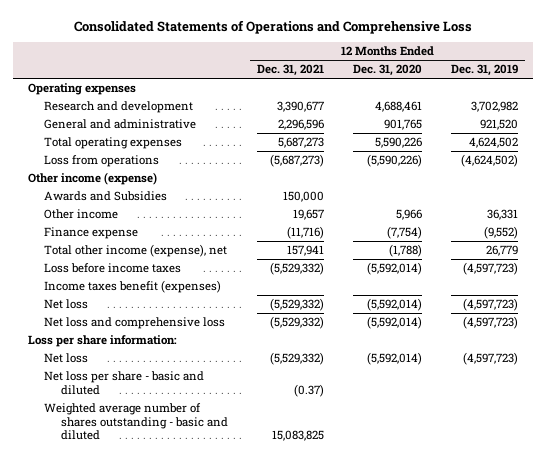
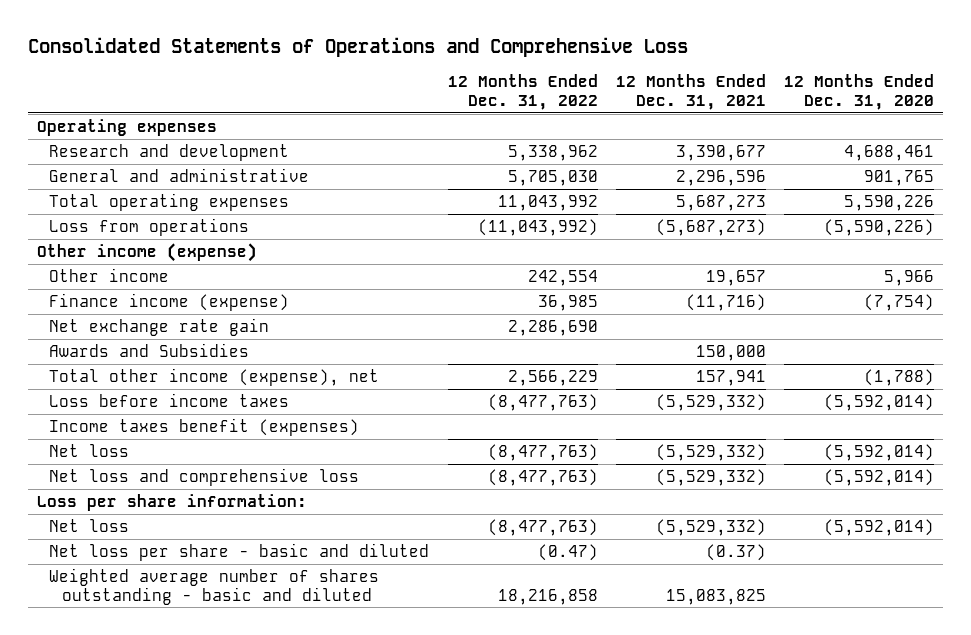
[451,64,519,77] Dec. 31, 2019 -> none
none -> [447,74,598,110] 12 Months Ended Dec. 31, 2022
[44,227,139,240] Finance expense -> [49,293,290,312] Finance income (expense)
none -> [49,318,270,337] Net exchange rate gain
[44,191,168,202] Awards and Subsidies -> [49,343,250,358] Awards and Subsidies

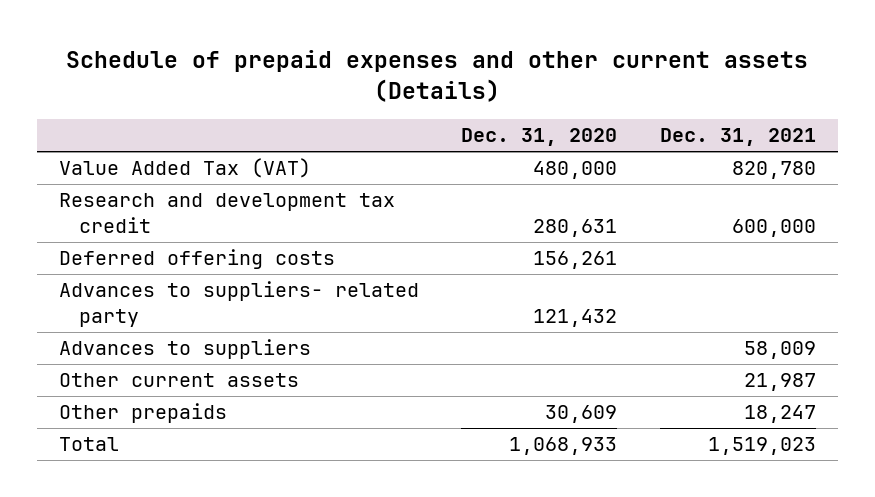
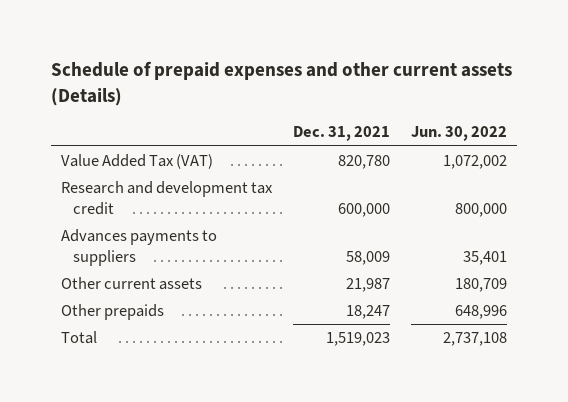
[461,128,618,147] Dec. 31, 2020 -> none
none -> [411,126,508,142] Jun. 30, 2022
[58,249,335,270] Deferred offering costs -> none
[58,281,419,327] Advances to suppliers- related party -> none
[58,339,311,360] Advances to suppliers -> [61,229,218,267] Advances payments to suppliers

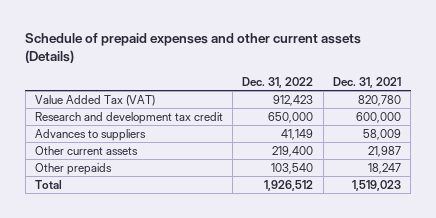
[411,126,508,142] Jun. 30, 2022 -> none
none -> [242,76,314,88] Dec. 31, 2022
[61,229,218,267] Advances payments to suppliers -> [34,128,146,141] Advances to suppliers

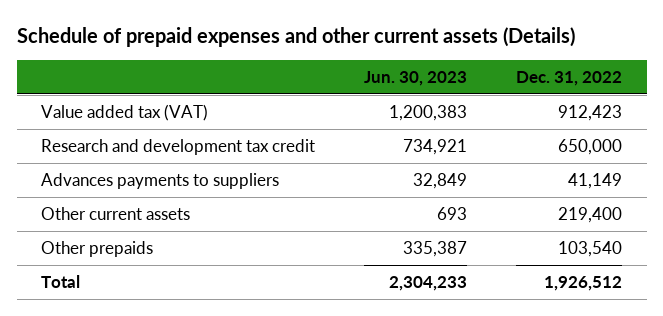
[332,76,401,88] Dec. 31, 2021 -> none
none -> [364,70,468,86] Jun. 30, 2023
[34,94,155,106] Value Added Tax (VAT) -> [41,104,209,122] Value added tax (VAT)
[34,128,146,141] Advances to suppliers -> [41,173,280,190] Advances payments to suppliers

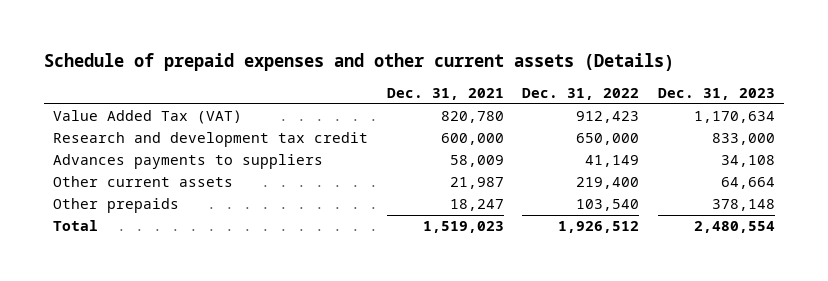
[364,70,468,86] Jun. 30, 2023 -> none
none -> [386,87,504,100] Dec. 31, 2021
none -> [657,87,775,100] Dec. 31, 2023
[41,104,209,122] Value added tax (VAT) -> [53,110,243,125] Value Added Tax (VAT)

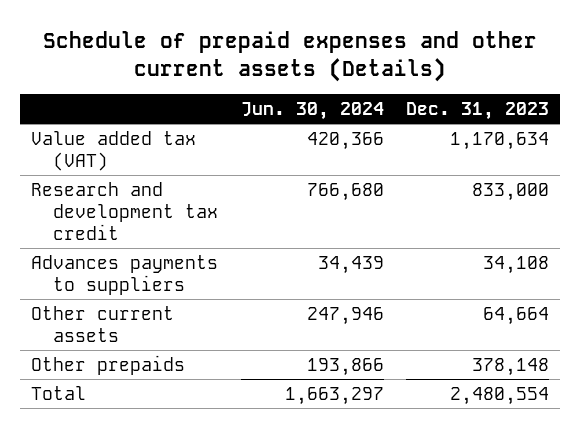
[386,87,504,100] Dec. 31, 2021 -> none
[522,87,640,100] Dec. 31, 2022 -> none
none -> [240,102,384,121] Jun. 30, 2024
[53,110,243,125] Value Added Tax (VAT) -> [31,130,197,171] Value added tax (VAT)

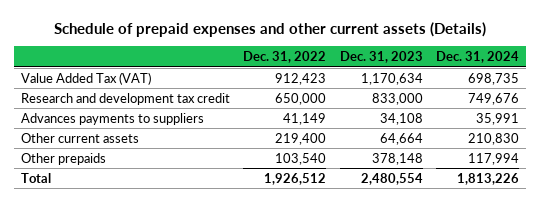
[240,102,384,121] Jun. 30, 2024 -> none
none -> [243,51,327,64] Dec. 31, 2022
none -> [435,51,519,64] Dec. 31, 2024
[31,130,197,171] Value added tax (VAT) -> [20,71,151,85] Value Added Tax (VAT)

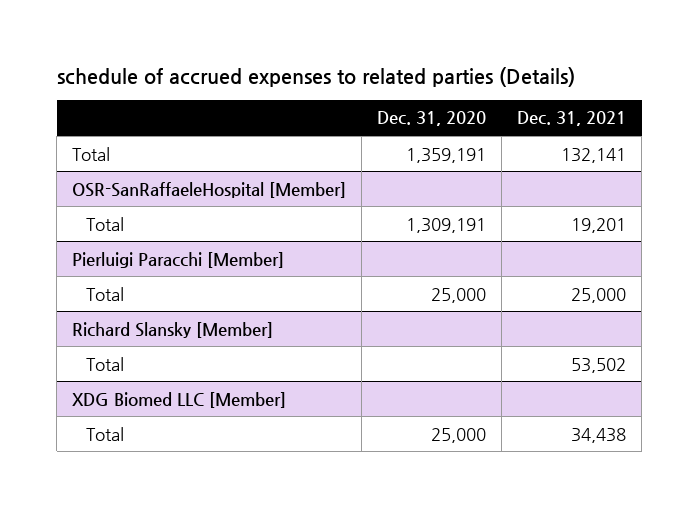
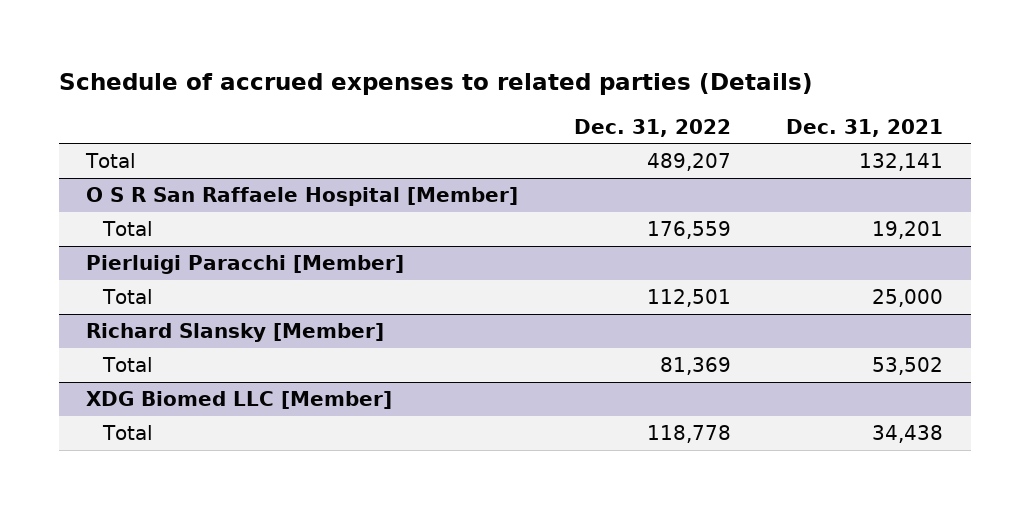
[56,66,575,87] schedule of accrued expenses to related parties (Details) -> [58,72,813,95] Schedule of accrued expenses to related parties (Details)
[377,111,487,127] Dec. 31, 2020 -> none
none -> [573,118,731,137] Dec. 31, 2022
[72,181,347,198] OSR-SanRaffaeleHospital [Member] -> [86,187,519,207] O S R San Raffaele Hospital [Member]

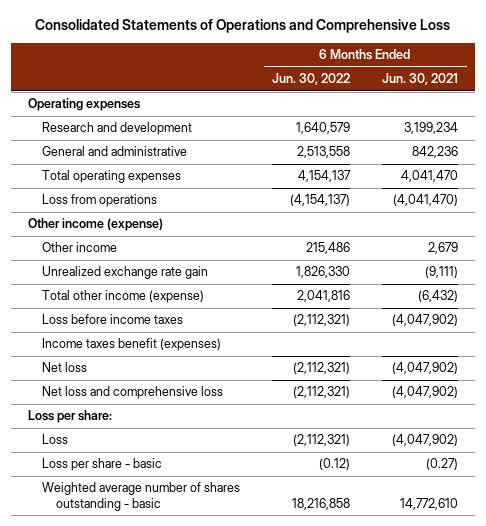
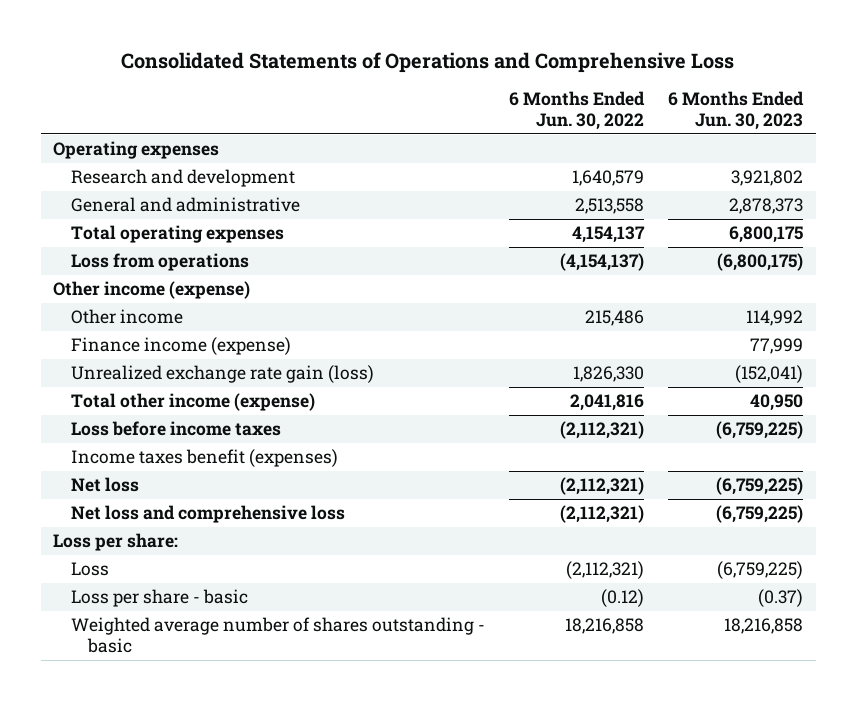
[382,73,459,86] Jun. 30, 2021 -> none
none -> [668,91,805,131] 6 Months Ended Jun. 30, 2023
none -> [70,337,291,356] Finance income (expense)
[41,266,208,280] Unrealized exchange rate gain -> [70,365,374,384] Unrealized exchange rate gain (loss)

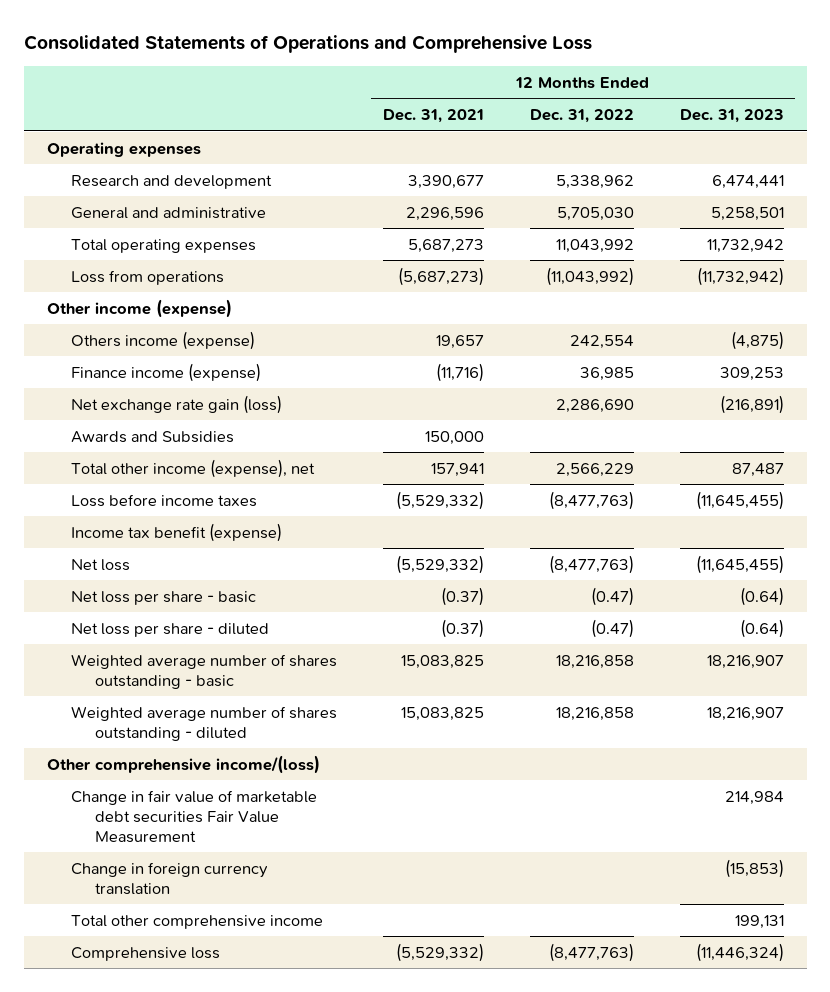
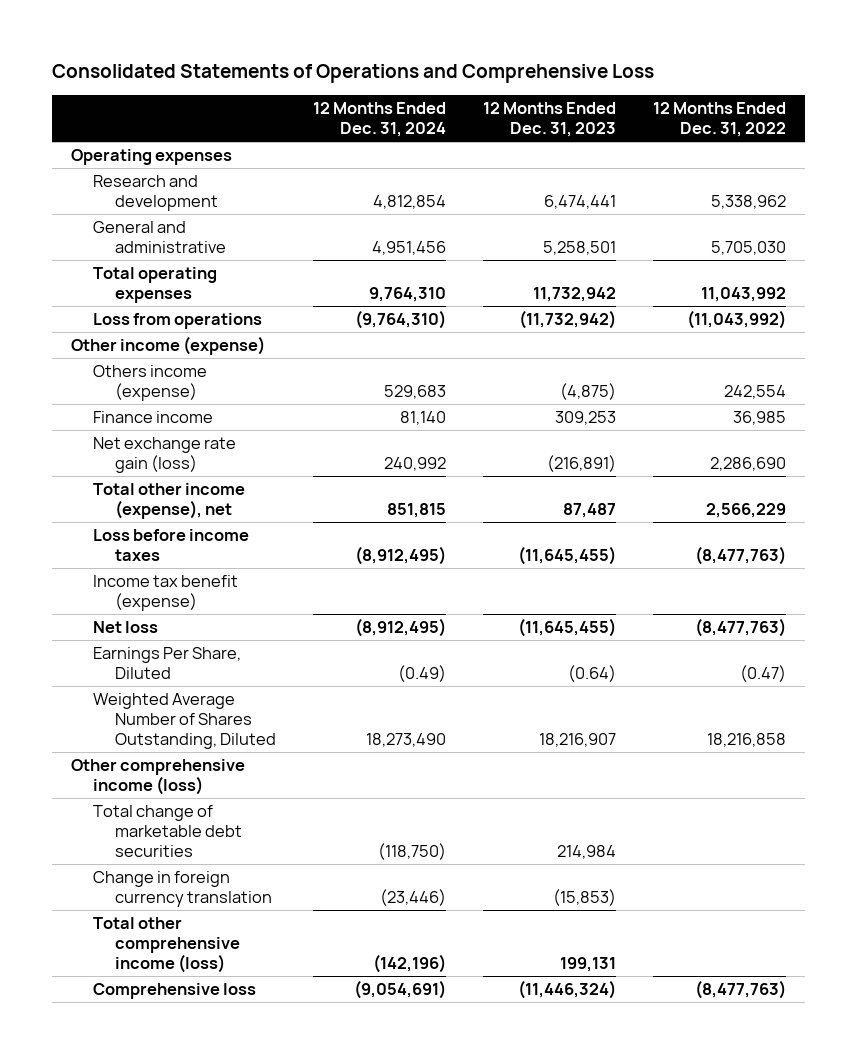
[382,109,484,124] Dec. 31, 2021 -> none
none -> [312,102,446,138] 12 Months Ended Dec. 31, 2024
[70,362,261,382] Finance income (expense) -> [92,411,213,424] Finance income
[70,430,234,443] Awards and Subsidies -> none
[70,590,256,605] Net loss per share - basic -> none
[70,653,337,689] Weighted average number of shares outstanding - basic -> none
[70,622,269,637] Net loss per share - diluted -> [92,647,241,680] Earnings Per Share, Diluted
[70,705,337,741] Weighted average number of shares outstanding - diluted -> [92,693,276,750] Weighted Average Number of Shares Outstanding, Diluted
[46,754,320,774] Other comprehensive income/(loss) -> [70,759,245,796] Other comprehensive income (loss)
[70,789,317,843] Change in fair value of marketable debt securities Fair Value Measurement -> [92,805,242,858] Total change of marketable debt securities
[70,914,323,929] Total other comprehensive income -> [92,917,240,974] Total other comprehensive income (loss)

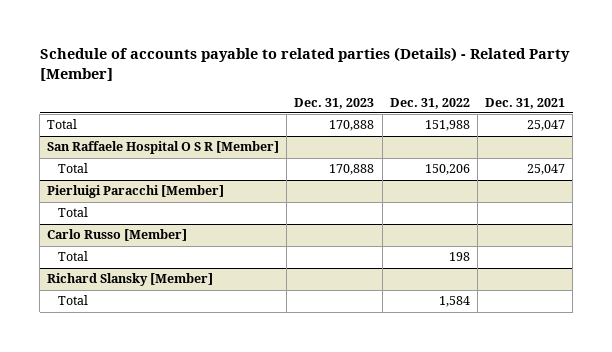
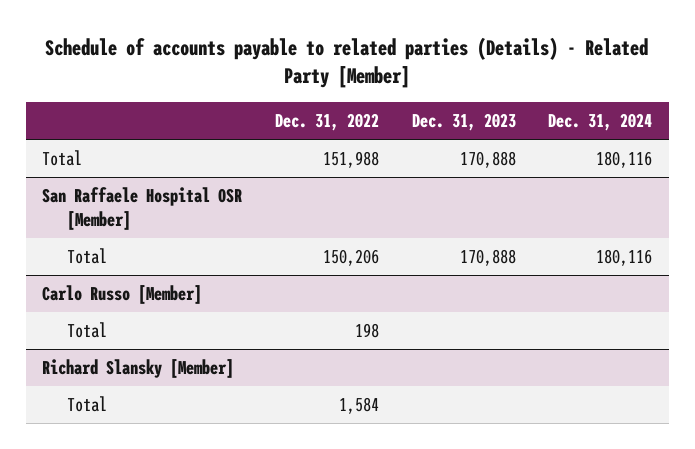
[485,97,566,109] Dec. 31, 2021 -> none
none -> [548,112,653,131] Dec. 31, 2024
[47,141,280,155] San Raffaele Hospital O S R [Member] -> [42,187,243,231] San Raffaele Hospital OSR [Member]
[47,185,225,199] Pierluigi Paracchi [Member] -> none
[57,207,88,218] Total -> none

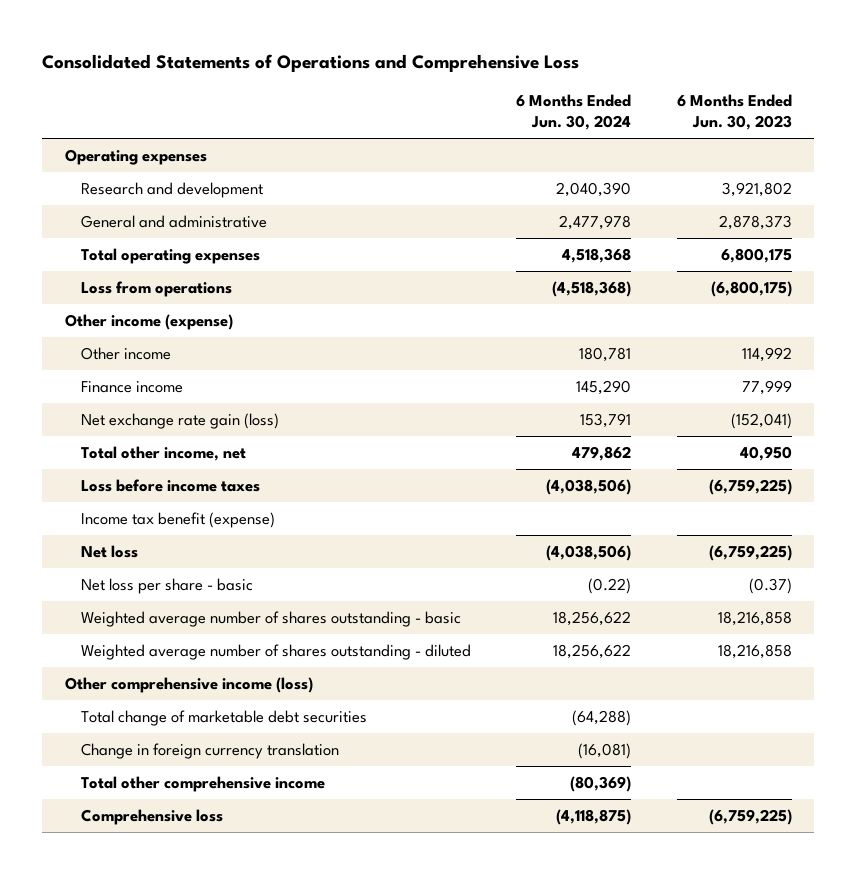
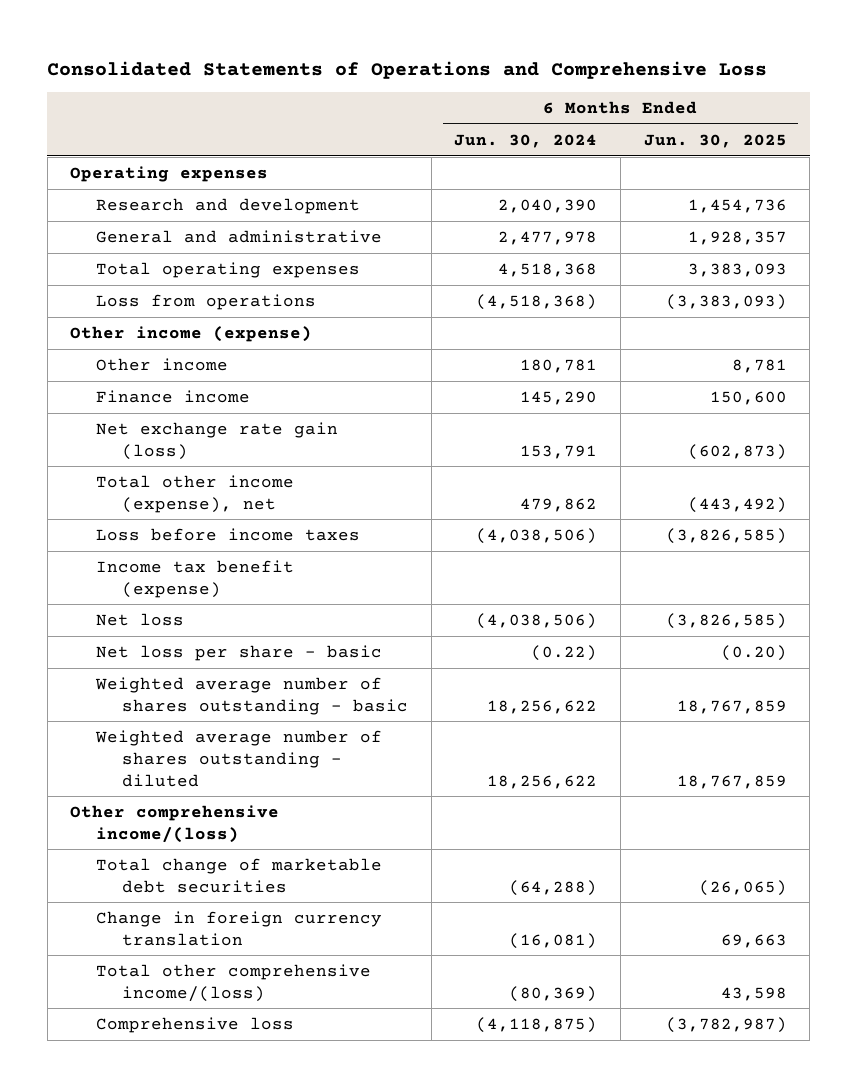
[676,94,792,131] 6 Months Ended Jun. 30, 2023 -> none
none -> [643,133,787,148] Jun. 30, 2025
[81,445,247,461] Total other income, net -> [96,474,295,513] Total other income (expense), net
[64,676,313,693] Other comprehensive income (loss) -> [70,804,280,843] Other comprehensive income/(loss)
[81,775,326,792] Total other comprehensive income -> [96,963,372,1002] Total other comprehensive income/(loss)

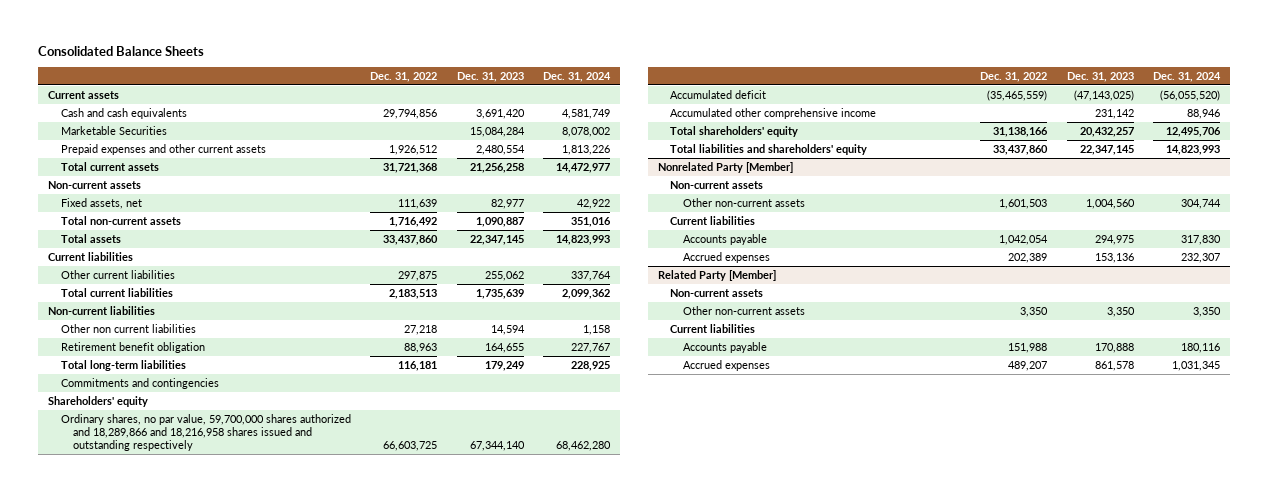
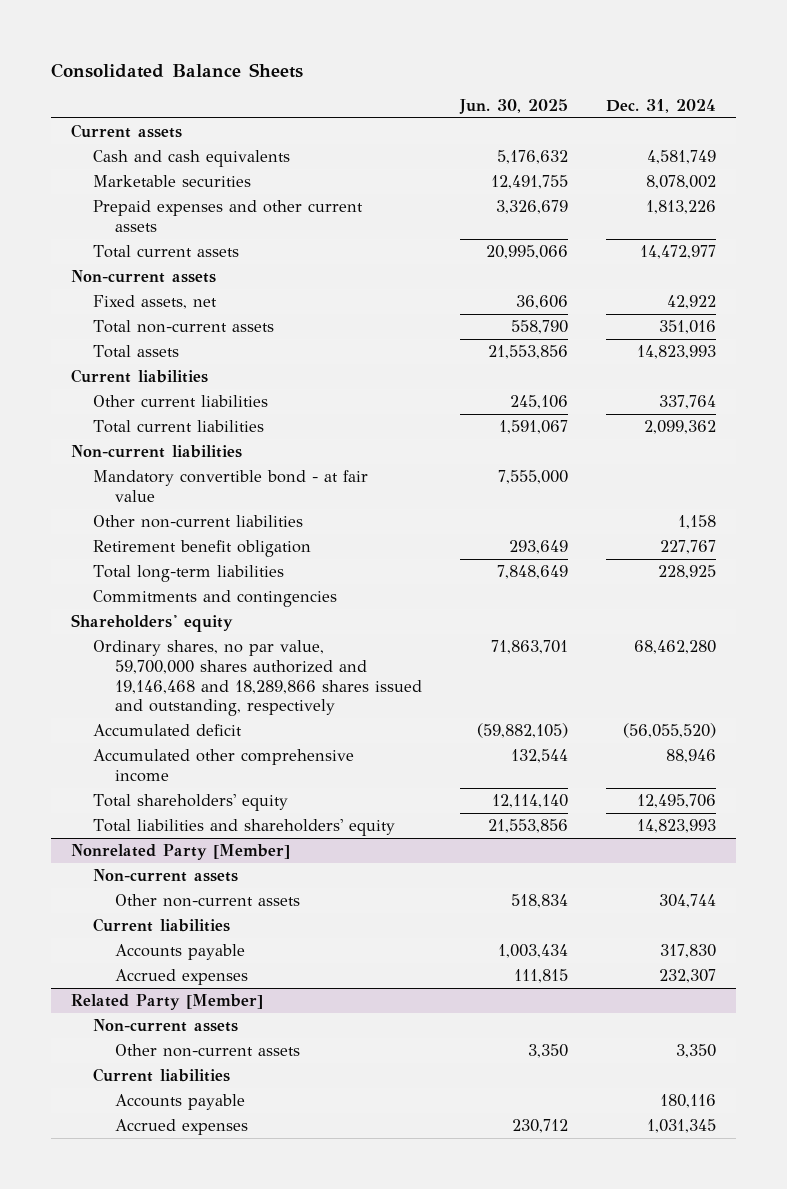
[370,71,438,82] Dec. 31, 2022 -> none
[456,71,524,82] Dec. 31, 2023 -> none
none -> [458,99,568,115] Jun. 30, 2025
[60,126,167,136] Marketable Securities -> [92,175,251,188] Marketable securities
none -> [92,470,368,502] Mandatory convertible bond - at fair value
[60,324,196,334] Other non current liabilities -> [92,515,303,529] Other non-current liabilities
[60,414,351,452] Ordinary shares, no par value, 59,700,000 shares authorized and 18,289,866 and 18,216,958 shares issued and outstanding respectively -> [92,640,422,717] Ordinary shares, no par value, 59,700,000 shares authorized and 19,146,468 and 18,289,866 shares issued and outstanding, respectively

